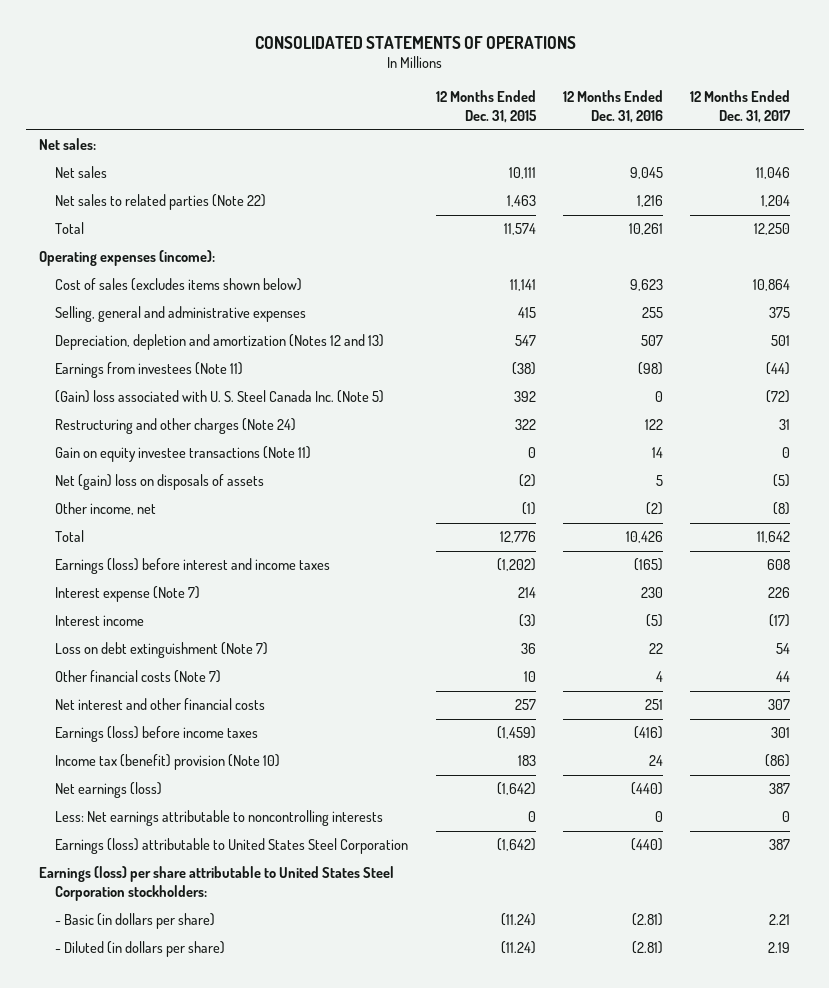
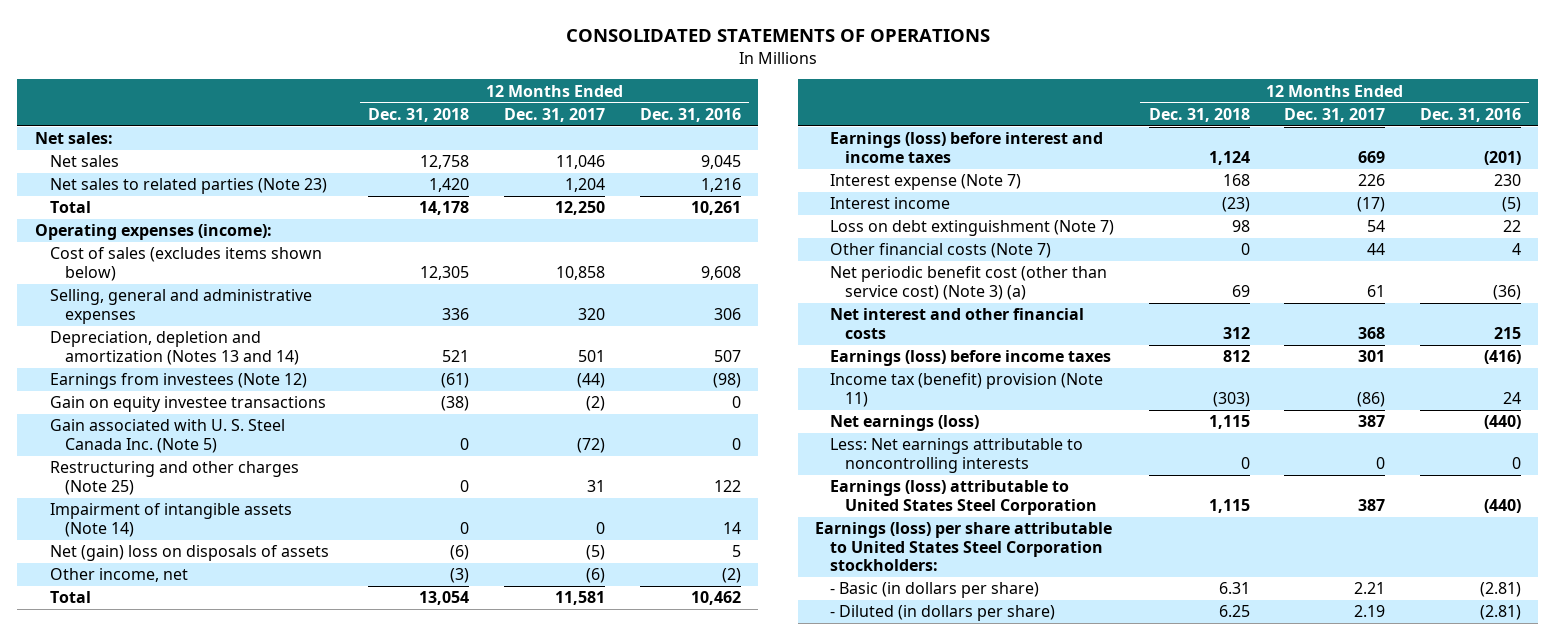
[435,90,537,124] 12 Months Ended Dec. 31, 2015 -> none
none -> [368,107,470,122] Dec. 31, 2018
[55,194,267,211] Net sales to related parties (Note 22) -> [49,178,327,195] Net sales to related parties (Note 23)
[629,279,663,292] 9,623 -> [700,265,741,280] 9,608
[753,279,791,292] 10,864 -> [556,265,606,280] 10,858
[641,307,663,319] 255 -> [713,307,741,320] 306
[769,307,791,319] 375 -> [578,307,606,320] 320
[55,334,385,351] Depreciation, depletion and amortization (Notes 12 and 13) -> [49,331,300,365] Depreciation, depletion and amortization (Notes 13 and 14)
[55,362,244,379] Earnings from investees (Note 11) -> [49,373,307,390] Earnings from investees (Note 12)
none -> [49,396,326,413] Gain on equity investee transactions
[55,390,385,404] (Gain) loss associated with U. S. Steel Canada Inc. (Note 5) -> [49,419,285,453] Gain associated with U. S. Steel Canada Inc. (Note 5)
[55,418,297,435] Restructuring and other charges (Note 24) -> [49,461,299,495] Restructuring and other charges (Note 25)
[55,446,312,463] Gain on equity investee transactions (Note 11) -> [49,503,292,537] Impairment of intangible assets (Note 14)
[773,502,791,516] (8) -> [586,568,606,584] (6)
[625,531,663,544] 10,426 -> [690,591,741,606] 10,462
[757,531,791,544] 11,642 -> [555,591,606,606] 11,581
[633,558,663,572] (165) -> [1483,150,1521,165] (201)
[767,559,791,571] 608 -> [1358,150,1386,163] 669
none -> [830,266,1108,300] Net periodic benefit cost (other than service cost) (Note 3) (a)
[644,699,663,711] 251 -> [1493,326,1521,339] 215
[768,699,791,711] 307 -> [1358,326,1386,339] 368
[55,754,281,771] Income tax (benefit) provision (Note 10) -> [830,373,1104,407] Income tax (benefit) provision (Note 11)

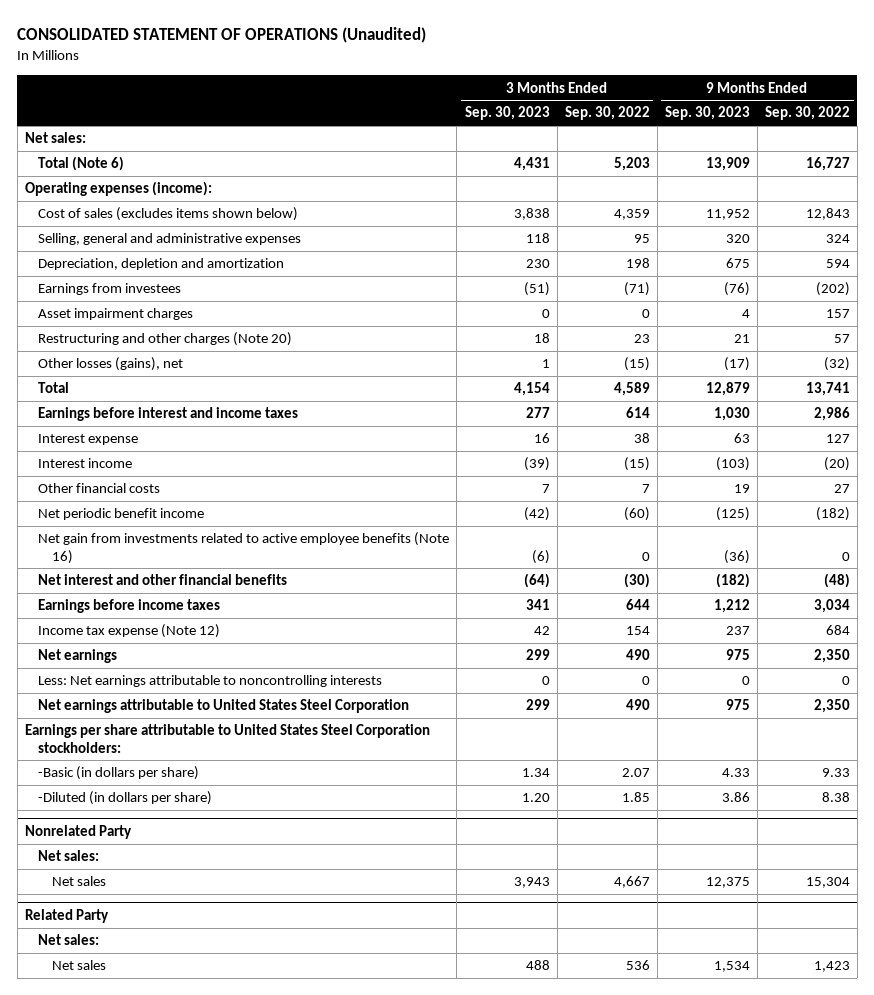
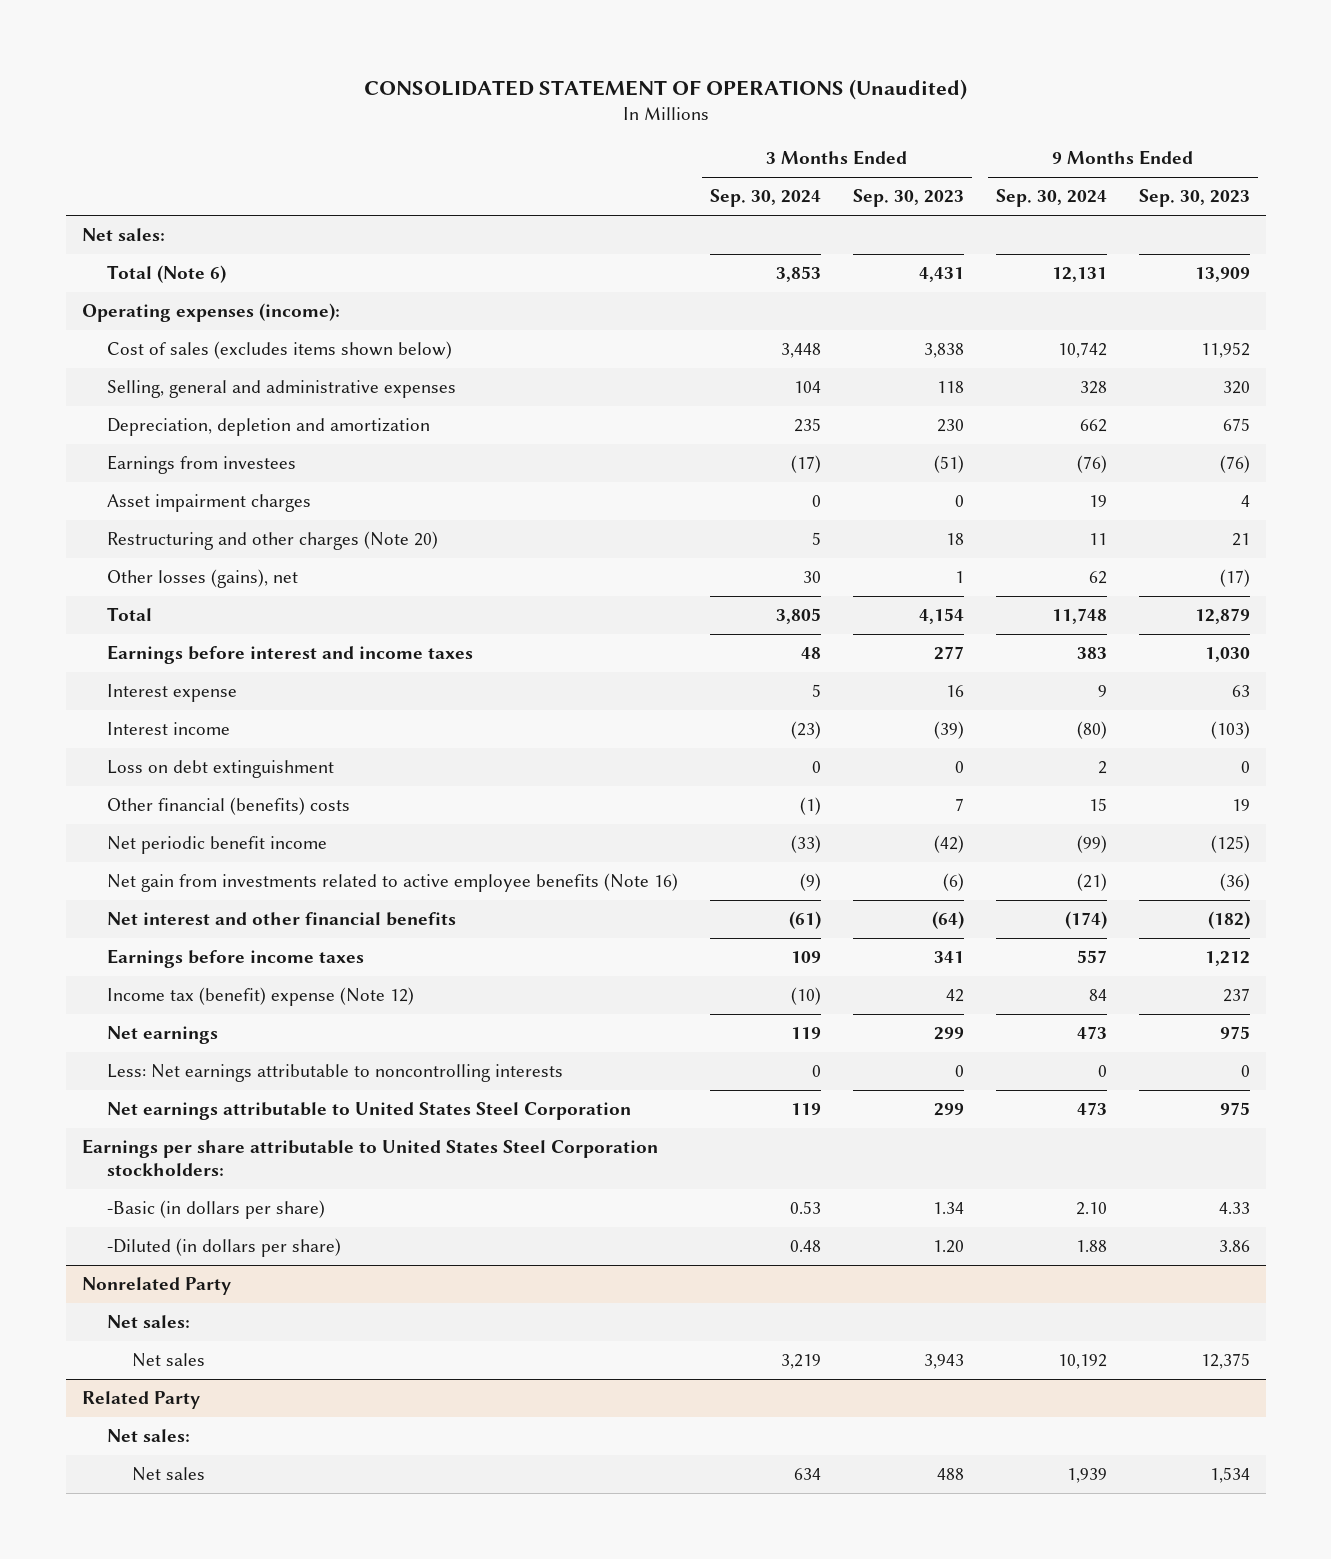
[564,106,650,121] Sep. 30, 2022 -> none
[764,106,850,121] Sep. 30, 2022 -> none
none -> [709,189,821,208] Sep. 30, 2024
none -> [995,189,1107,208] Sep. 30, 2024
none -> [106,760,334,779] Loss on debt extinguishment
[38,483,161,494] Other financial costs -> [106,797,350,816] Other financial (benefits) costs
[38,624,221,639] Income tax expense (Note 12) -> [106,987,414,1007] Income tax (benefit) expense (Note 12)

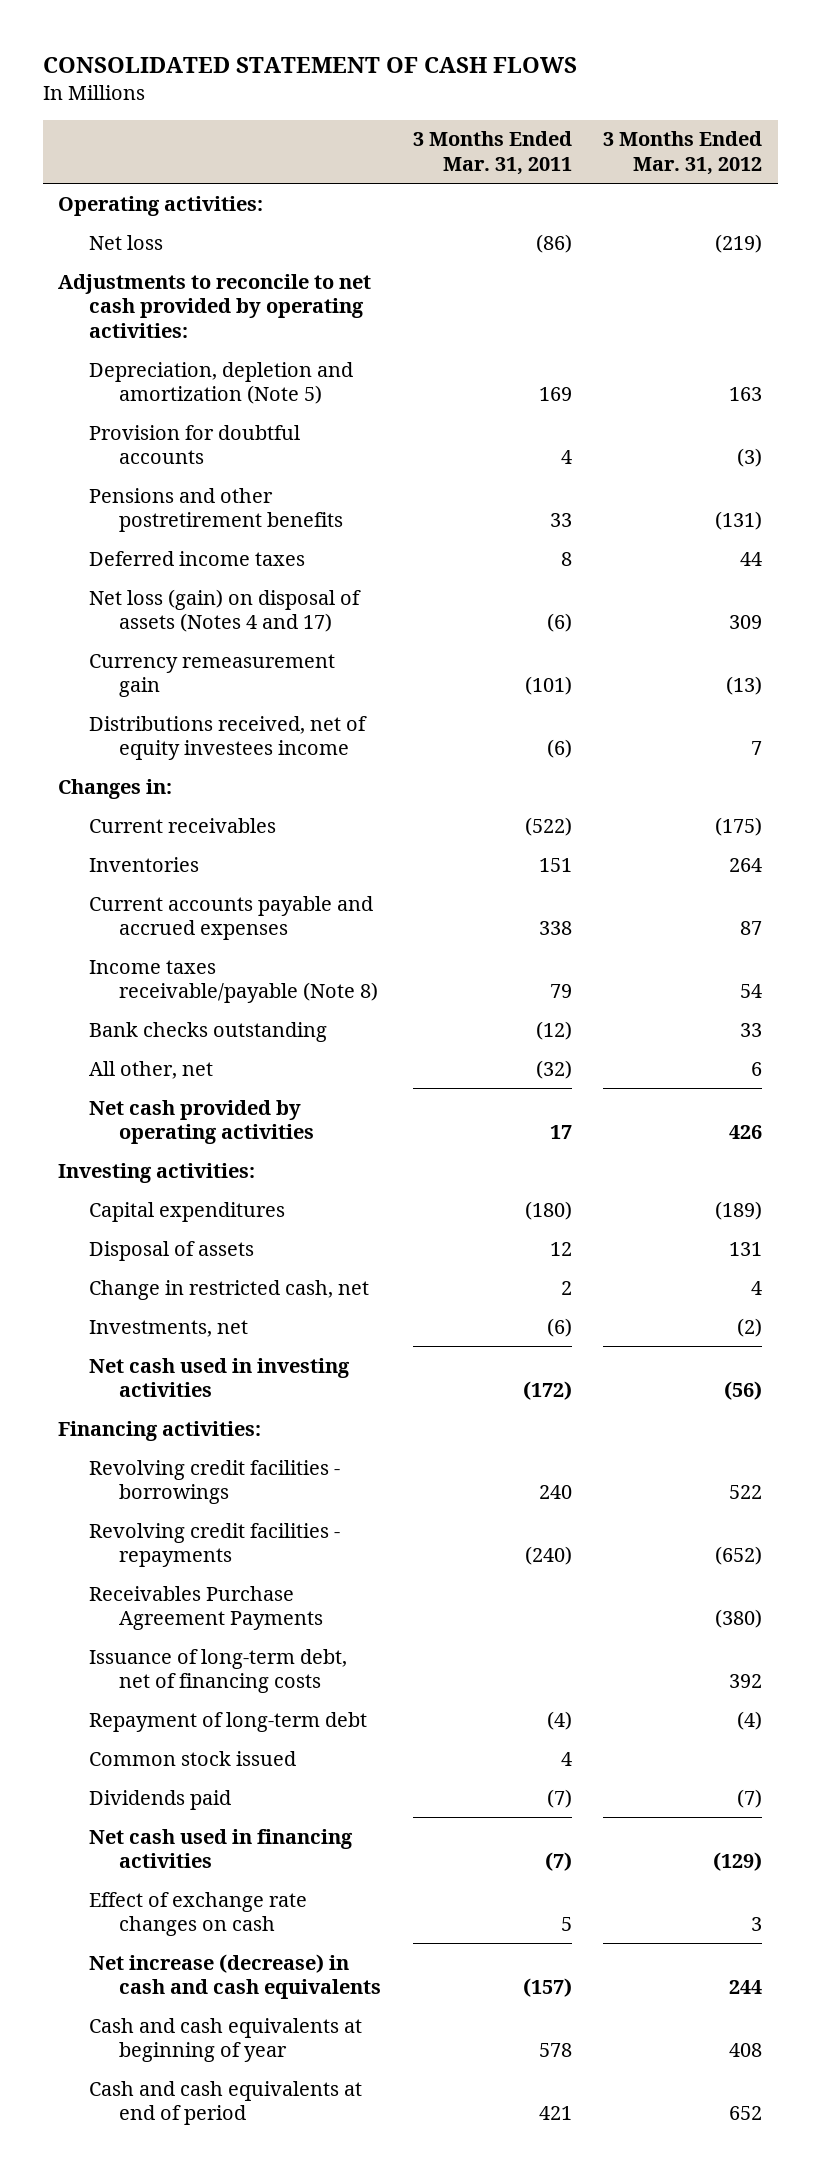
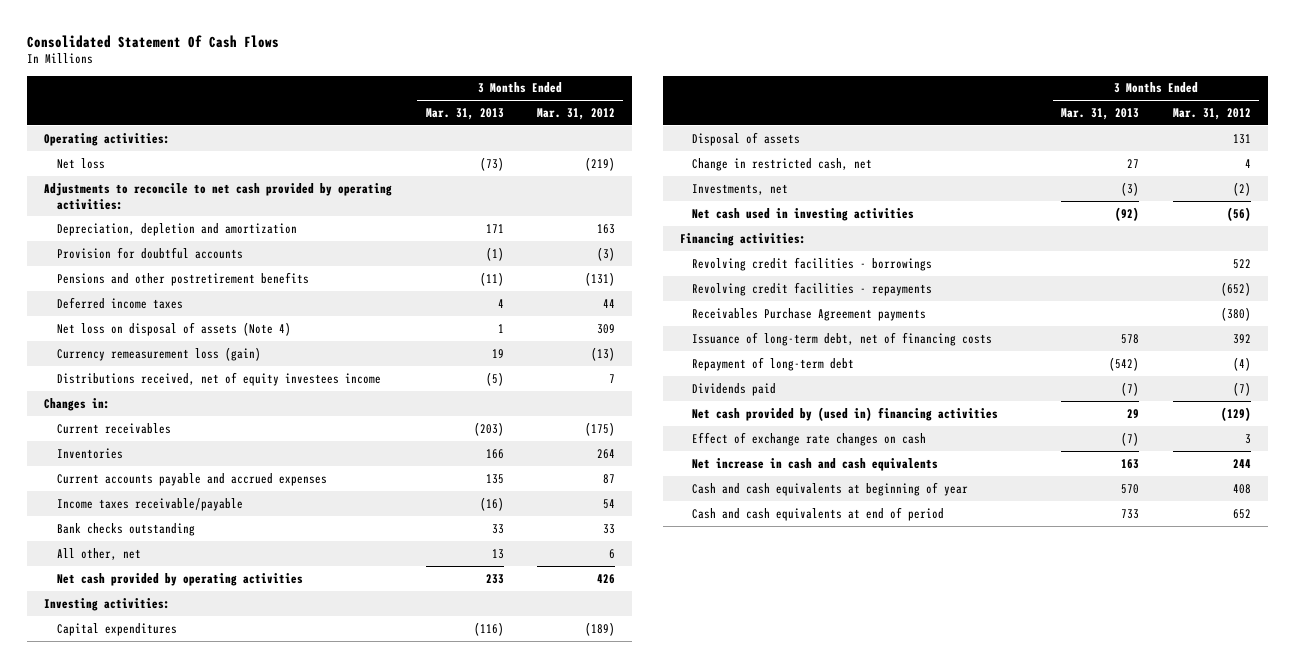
[42,57,577,74] CONSOLIDATED STATEMENT OF CASH FLOWS -> [27,34,280,48] Consolidated Statement Of Cash Flows
[412,131,572,175] 3 Months Ended Mar. 31, 2011 -> none
none -> [425,107,504,120] Mar. 31, 2013
[88,361,353,405] Depreciation, depletion and amortization (Note 5) -> [56,222,297,236] Depreciation, depletion and amortization
[88,588,361,633] Net loss (gain) on disposal of assets (Notes 4 and 17) -> [56,321,291,336] Net loss on disposal of assets (Note 4)
[88,653,335,698] Currency remeasurement gain -> [56,346,261,361] Currency remeasurement loss (gain)
[88,959,379,1004] Income taxes receivable/payable (Note 8) -> [56,497,243,511] Income taxes receivable/payable
[88,1585,324,1631] Receivables Purchase Agreement Payments -> [692,307,927,321] Receivables Purchase Agreement payments
[88,1750,296,1766] Common stock issued -> none
[88,1828,353,1869] Net cash used in financing activities -> [692,406,999,421] Net cash provided by (used in) financing activities
[88,1953,382,2000] Net increase (decrease) in cash and cash equivalents -> [692,457,939,471] Net increase in cash and cash equivalents

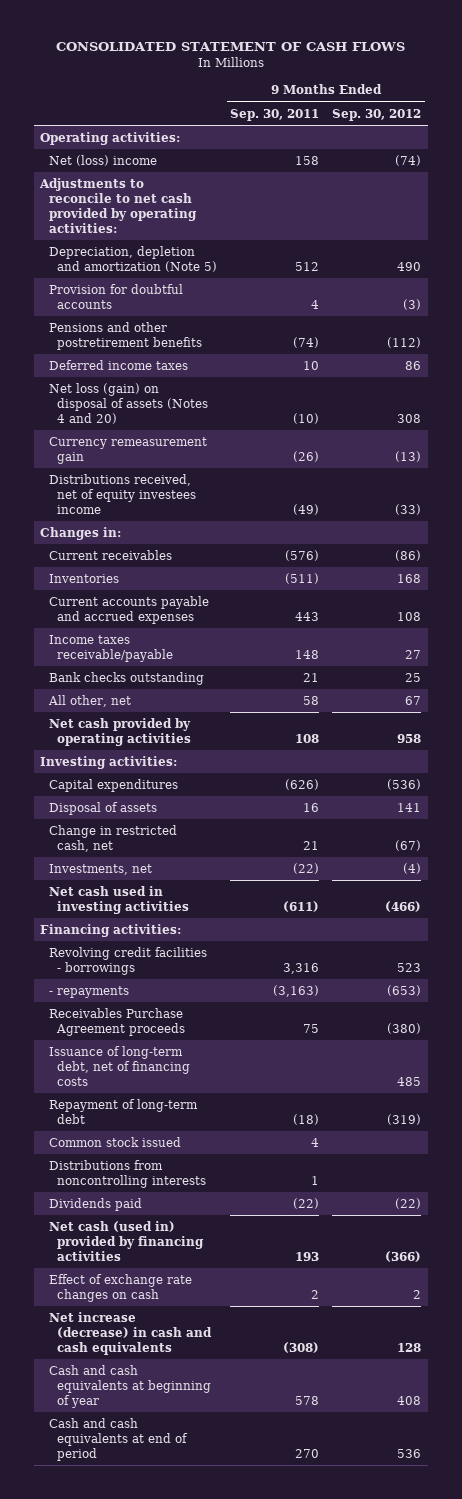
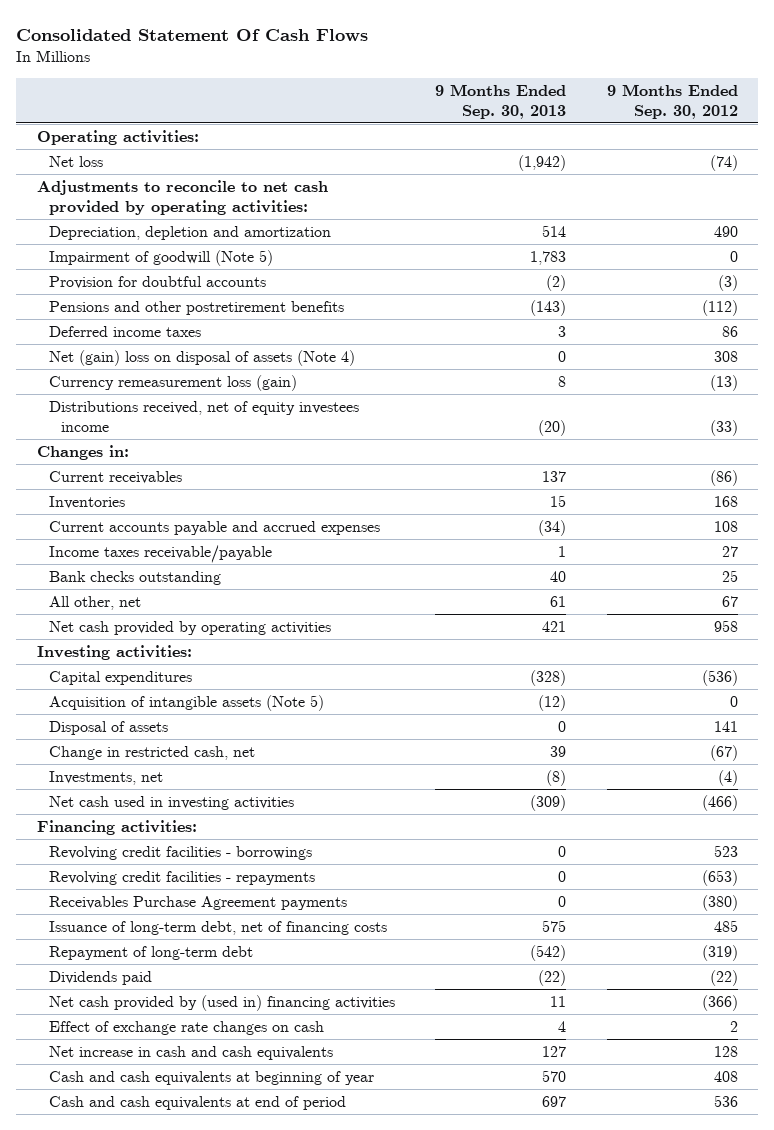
[55,42,405,52] CONSOLIDATED STATEMENT OF CASH FLOWS -> [16,28,369,41] Consolidated Statement Of Cash Flows
[230,108,320,121] Sep. 30, 2011 -> none
none -> [435,83,567,119] 9 Months Ended Sep. 30, 2013
[48,154,157,166] Net (loss) income -> [48,155,103,167] Net loss
[48,245,218,272] Depreciation, depletion and amortization (Note 5) -> [48,225,331,240] Depreciation, depletion and amortization
none -> [48,249,273,266] Impairment of goodwill (Note 5)
[48,382,209,424] Net loss (gain) on disposal of assets (Notes 4 and 20) -> [48,349,355,366] Net (gain) loss on disposal of assets (Note 4)
[48,436,207,464] Currency remeasurement gain -> [48,374,297,391] Currency remeasurement loss (gain)
none -> [48,694,324,711] Acquisition of intangible assets (Note 5)
[48,985,129,998] - repayments -> [48,870,315,885] Revolving credit facilities - repayments
[48,1007,186,1036] Receivables Purchase Agreement proceeds -> [48,895,347,910] Receivables Purchase Agreement payments
[48,1136,181,1147] Common stock issued -> none
[48,1159,207,1188] Distributions from noncontrolling interests -> none
[48,1220,205,1261] Net cash (used in) provided by financing activities -> [48,994,395,1011] Net cash provided by (used in) financing activities
[48,1311,213,1355] Net increase (decrease) in cash and cash equivalents -> [48,1045,333,1060] Net increase in cash and cash equivalents

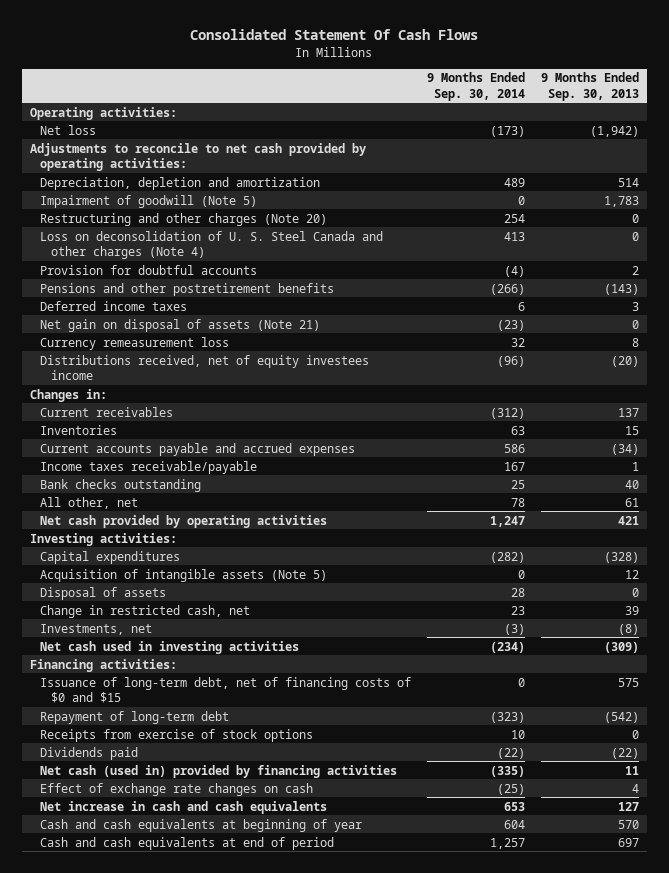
[606,83,738,119] 9 Months Ended Sep. 30, 2012 -> none
none -> [427,72,526,101] 9 Months Ended Sep. 30, 2014
none -> [40,212,328,226] Restructuring and other charges (Note 20)
none -> [40,230,384,259] Loss on deconsolidation of U. S. Steel Canada and other charges (Note 4)
[546,274,567,291] (2) -> [632,265,640,275] 2
[48,349,355,366] Net (gain) loss on disposal of assets (Note 4) -> [40,318,321,332] Net gain on disposal of assets (Note 21)
[48,374,297,391] Currency remeasurement loss (gain) -> [40,336,230,350] Currency remeasurement loss
[538,694,567,711] (12) -> [625,569,640,579] 12
[48,845,312,860] Revolving credit facilities - borrowings -> none
[48,870,315,885] Revolving credit facilities - repayments -> none
[48,895,347,910] Receivables Purchase Agreement payments -> none
[48,920,387,935] Issuance of long-term debt, net of financing costs -> [40,676,412,703] Issuance of long-term debt, net of financing costs of $0 and $15
none -> [40,728,314,742] Receipts from exercise of stock options
[48,994,395,1011] Net cash provided by (used in) financing activities -> [40,764,398,778] Net cash (used in) provided by financing activities

